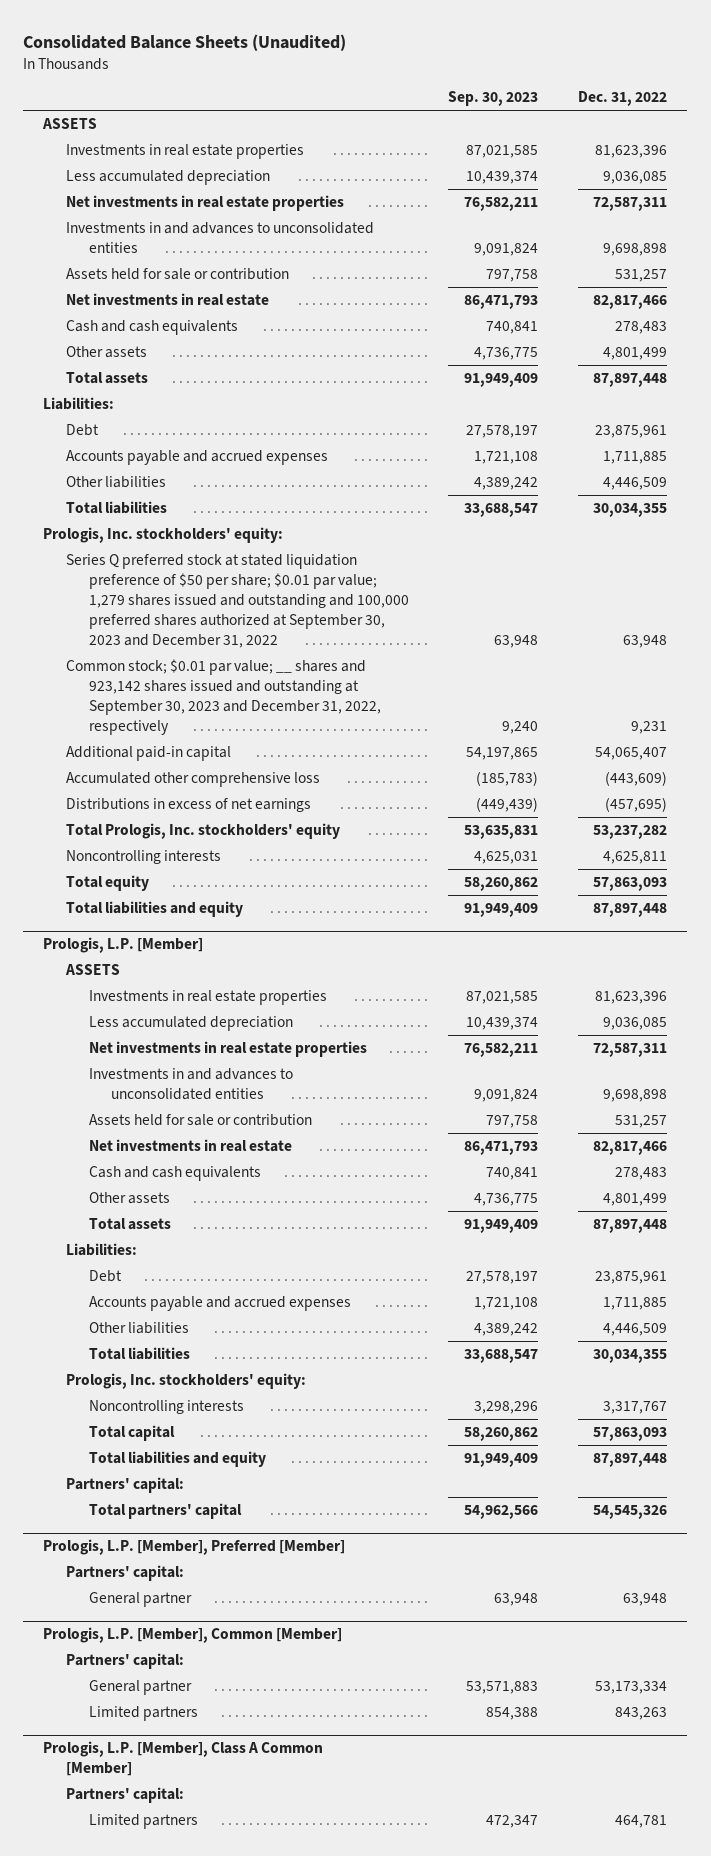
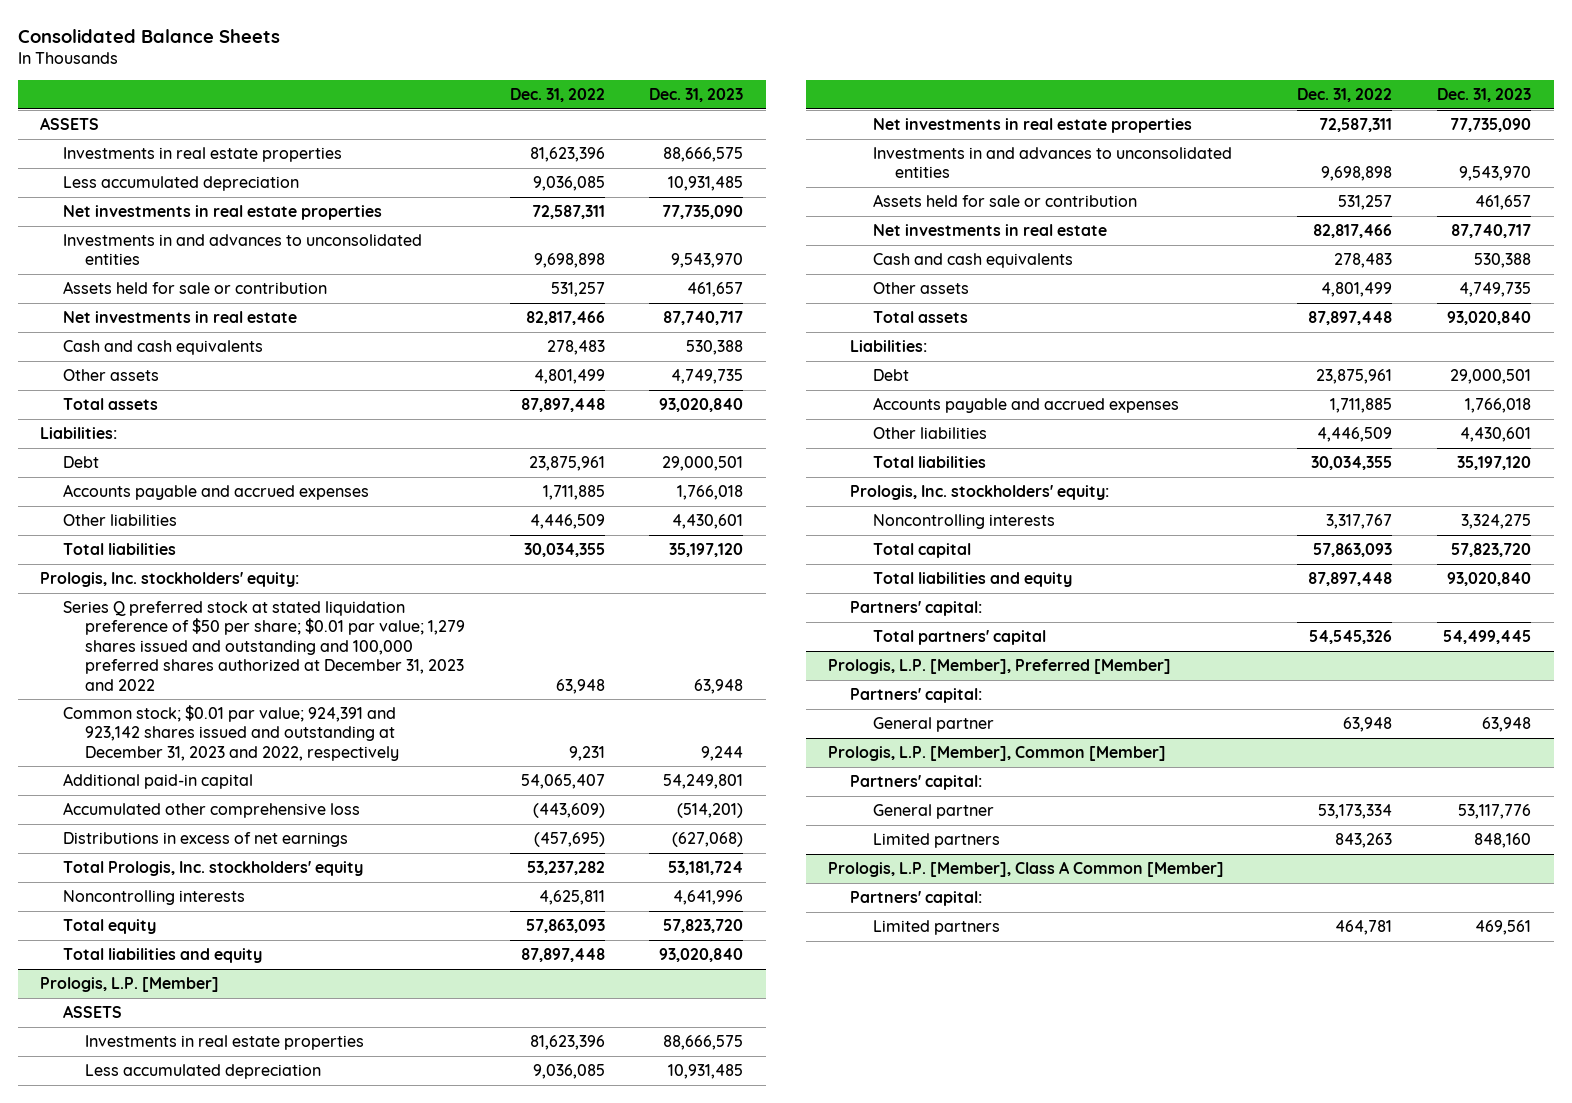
[23,33,347,51] Consolidated Balance Sheets (Unaudited) -> [17,28,280,43] Consolidated Balance Sheets
[448,91,539,107] Sep. 30, 2023 -> none
none -> [649,88,744,103] Dec. 31, 2023
[65,554,409,649] Series Q preferred stock at stated liquidation preference of $50 per share; $0.01 par value; 1,279 shares issued and outstanding and 100,000 preferred shares authorized at September 30, 2023 and December 31, 2022 -> [62,600,466,691] Series Q preferred stock at stated liquidation preference of $50 per share; $0.01 par value; 1,279 shares issued and outstanding and 100,000 preferred shares authorized at December 31, 2023 and 2022
[65,659,381,736] Common stock; $0.01 par value; __ shares and 923,142 shares issued and outstanding at September 30, 2023 and December 31, 2022, respectively -> [62,704,400,761] Common stock; $0.01 par value; 924,391 and 923,142 shares issued and outstanding at December 31, 2023 and 2022, respectively

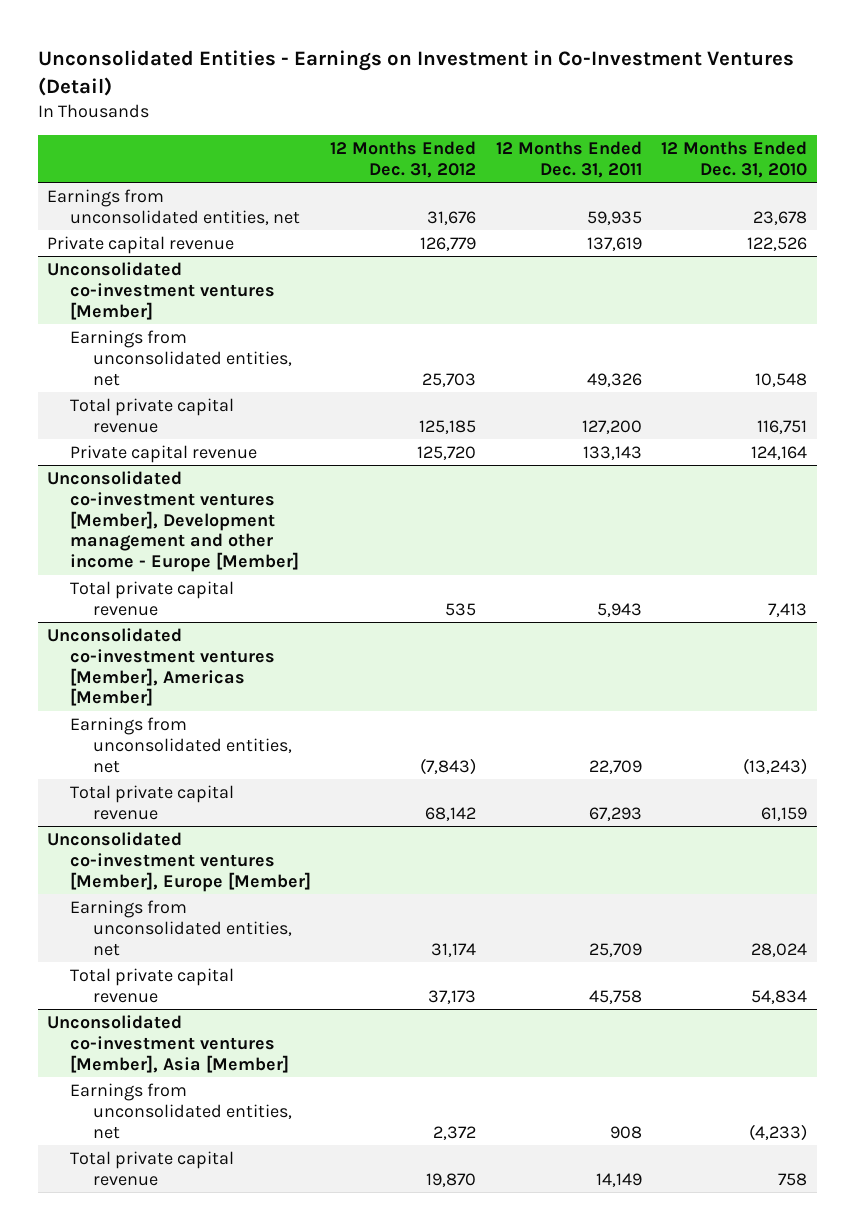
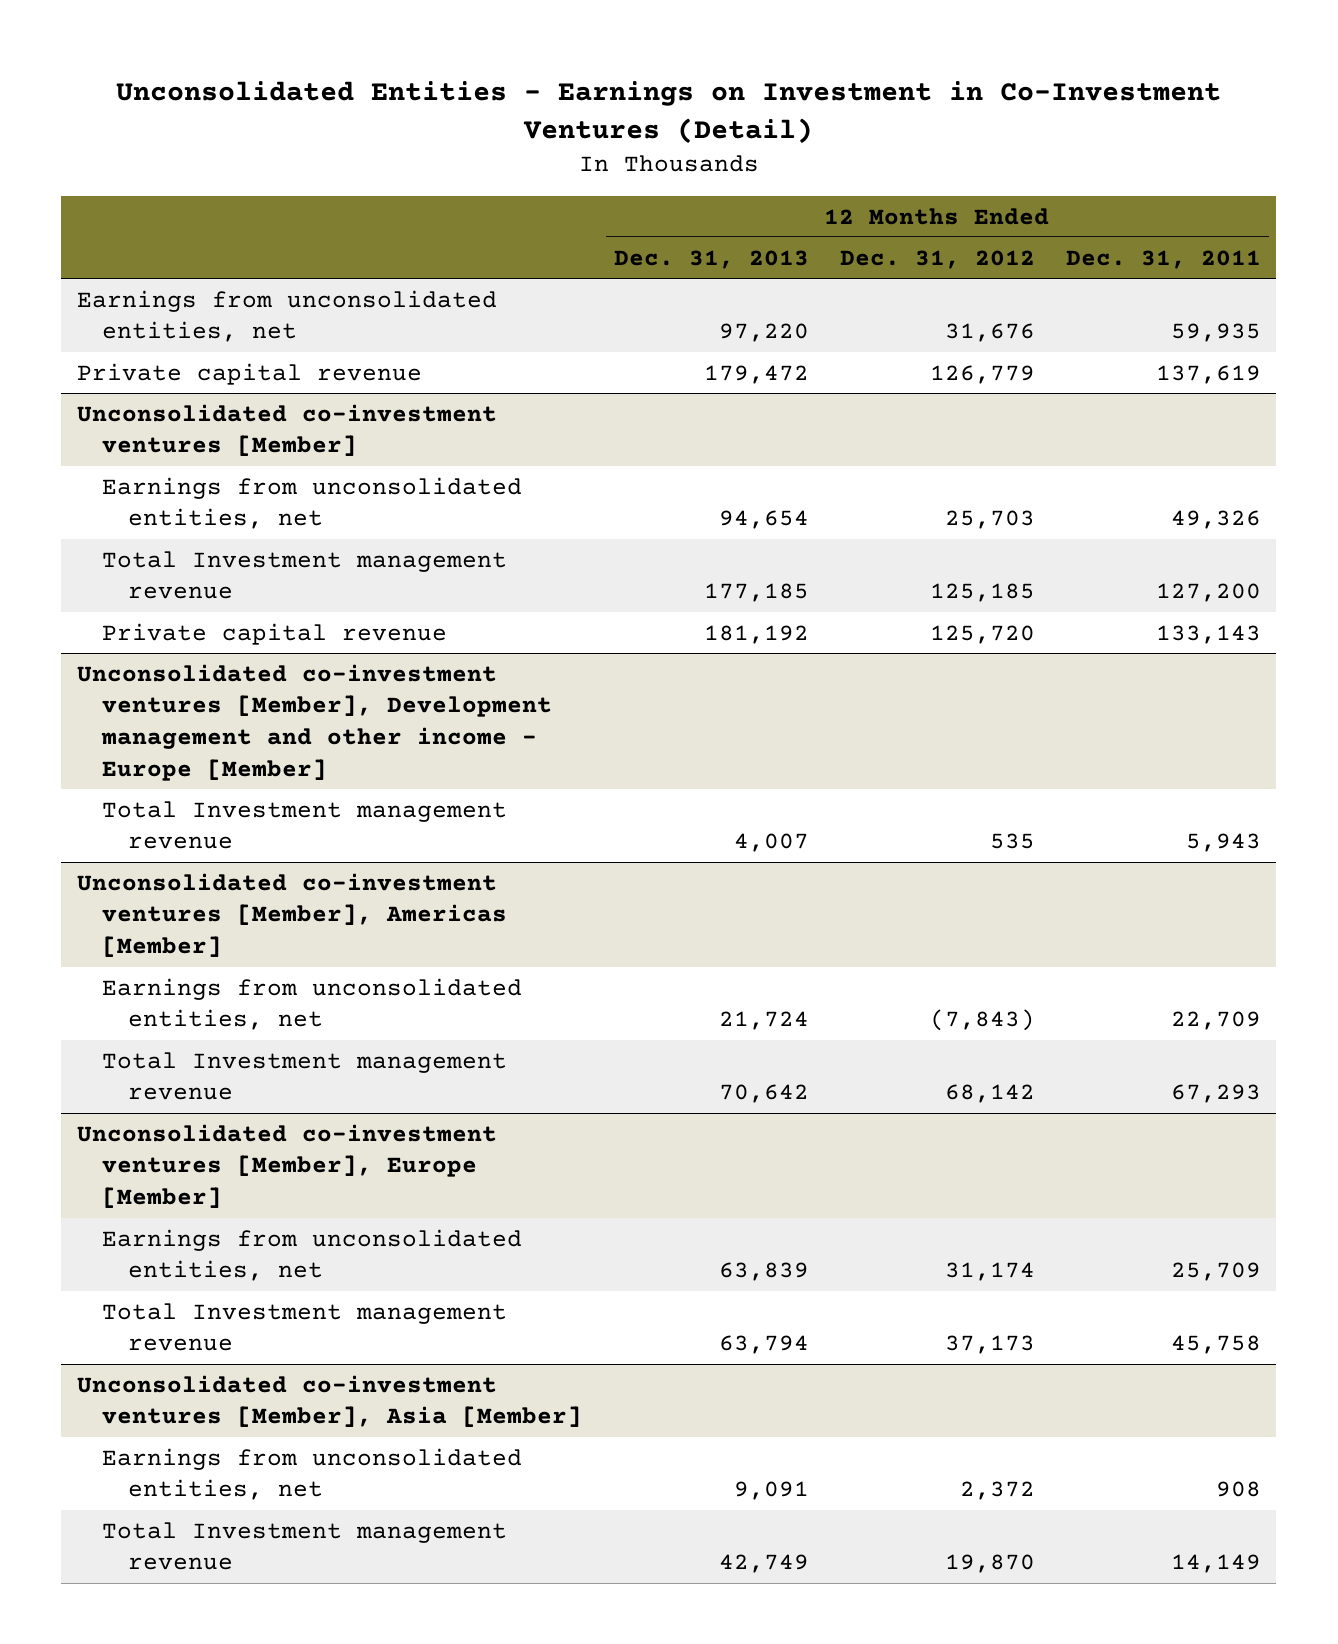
[661,141,808,178] 12 Months Ended Dec. 31, 2010 -> none
none -> [613,249,809,269] Dec. 31, 2013
[70,397,235,433] Total private capital revenue -> [102,550,508,600] Total Investment management revenue
[70,580,235,616] Total private capital revenue -> [102,800,508,850] Total Investment management revenue
[70,784,235,820] Total private capital revenue -> [102,1051,508,1101] Total Investment management revenue
[70,967,235,1003] Total private capital revenue -> [102,1302,508,1352] Total Investment management revenue
[70,1150,235,1186] Total private capital revenue -> [102,1521,508,1571] Total Investment management revenue

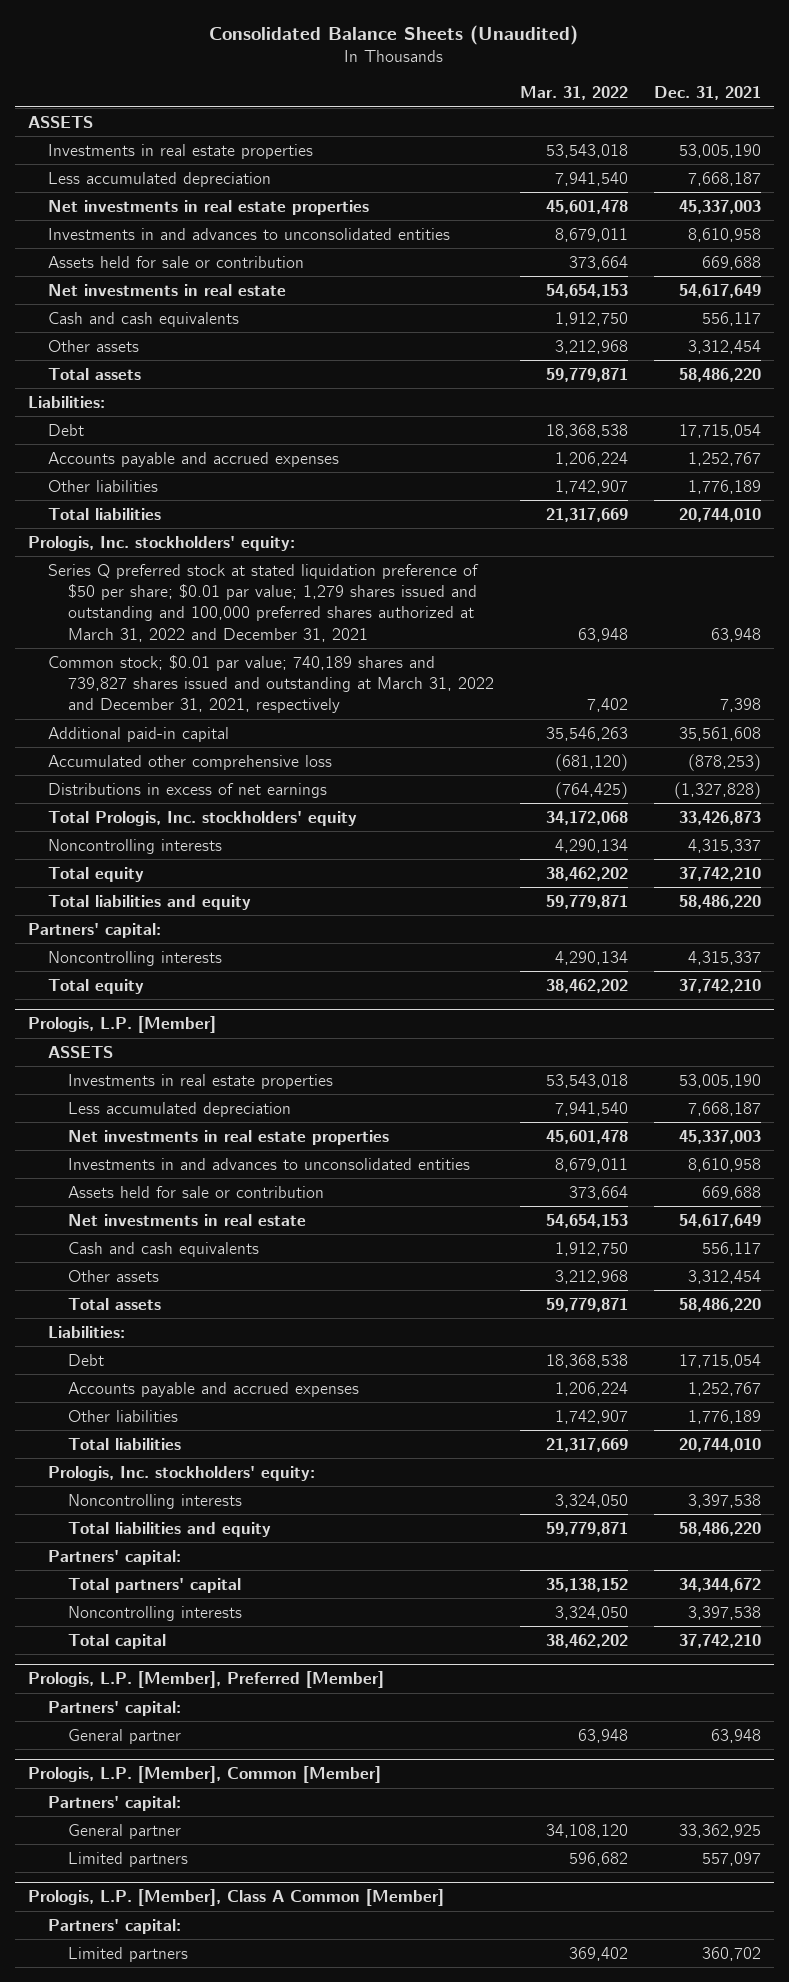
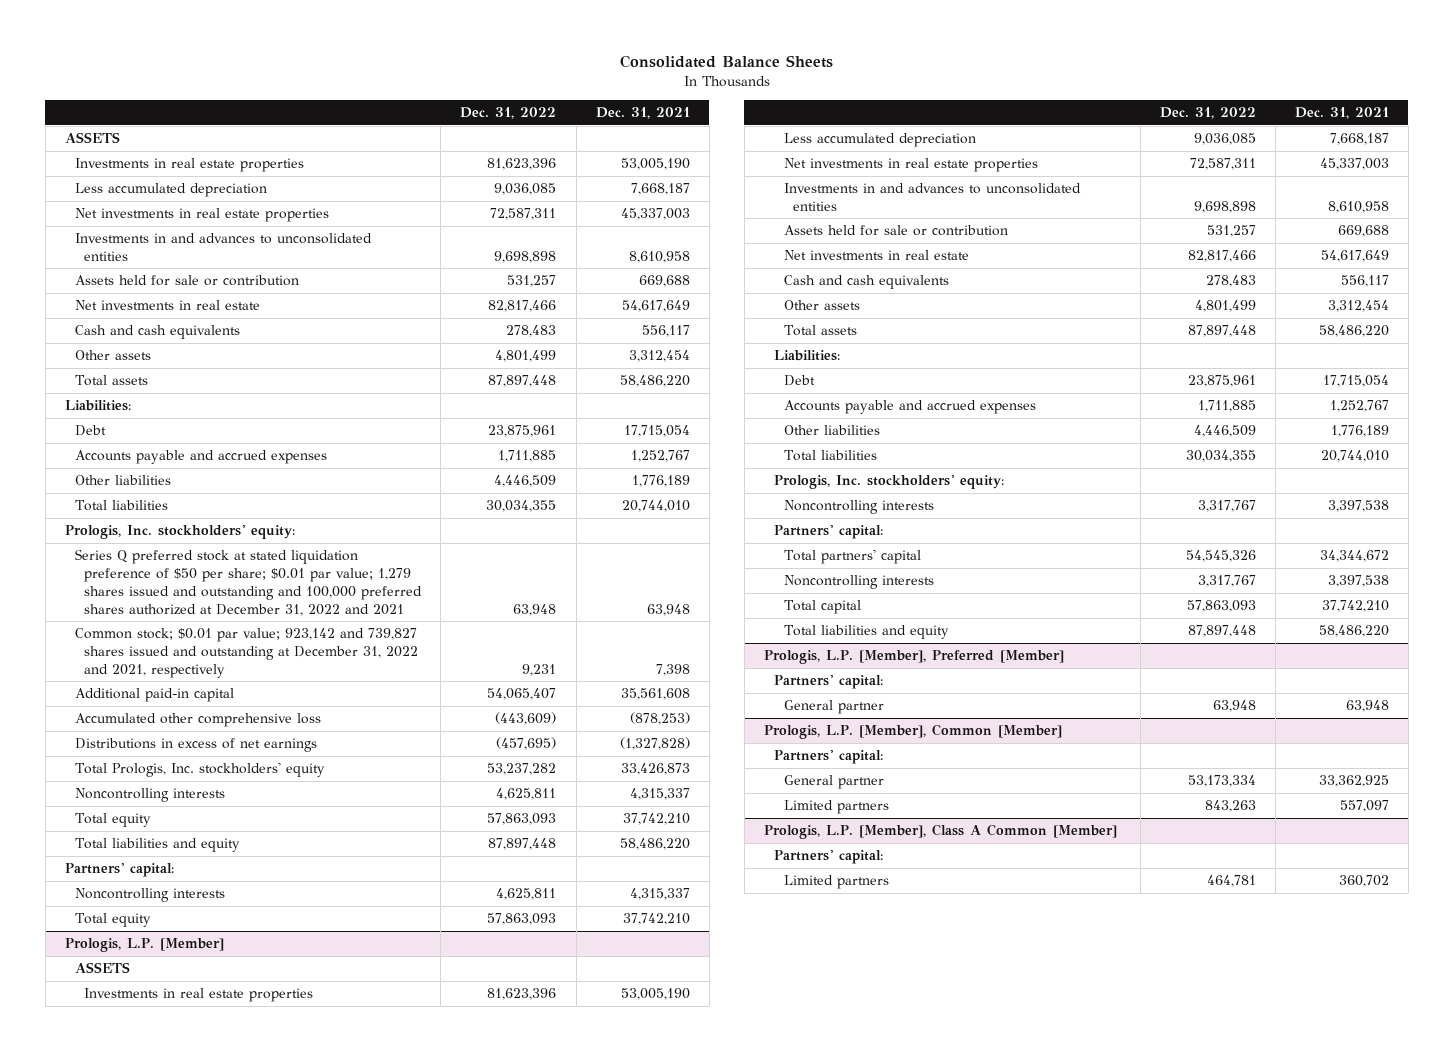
[209,24,579,45] Consolidated Balance Sheets (Unaudited) -> [619,54,833,68] Consolidated Balance Sheets
[519,86,628,101] Mar. 31, 2022 -> none
none -> [460,107,557,120] Dec. 31, 2022
[47,563,479,642] Series Q preferred stock at stated liquidation preference of $50 per share; $0.01 par value; 1,279 shares issued and outstanding and 100,000 preferred shares authorized at March 31, 2022 and December 31, 2021 -> [74,549,423,617] Series Q preferred stock at stated liquidation preference of $50 per share; $0.01 par value; 1,279 shares issued and outstanding and 100,000 preferred shares authorized at December 31, 2022 and 2021
[47,654,494,714] Common stock; $0.01 par value; 740,189 shares and 739,827 shares issued and outstanding at March 31, 2022 and December 31, 2021, respectively -> [74,628,419,679] Common stock; $0.01 par value; 923,142 and 739,827 shares issued and outstanding at December 31, 2022 and 2021, respectively
[67,1521,271,1537] Total liabilities and equity -> [783,625,949,640] Total liabilities and equity

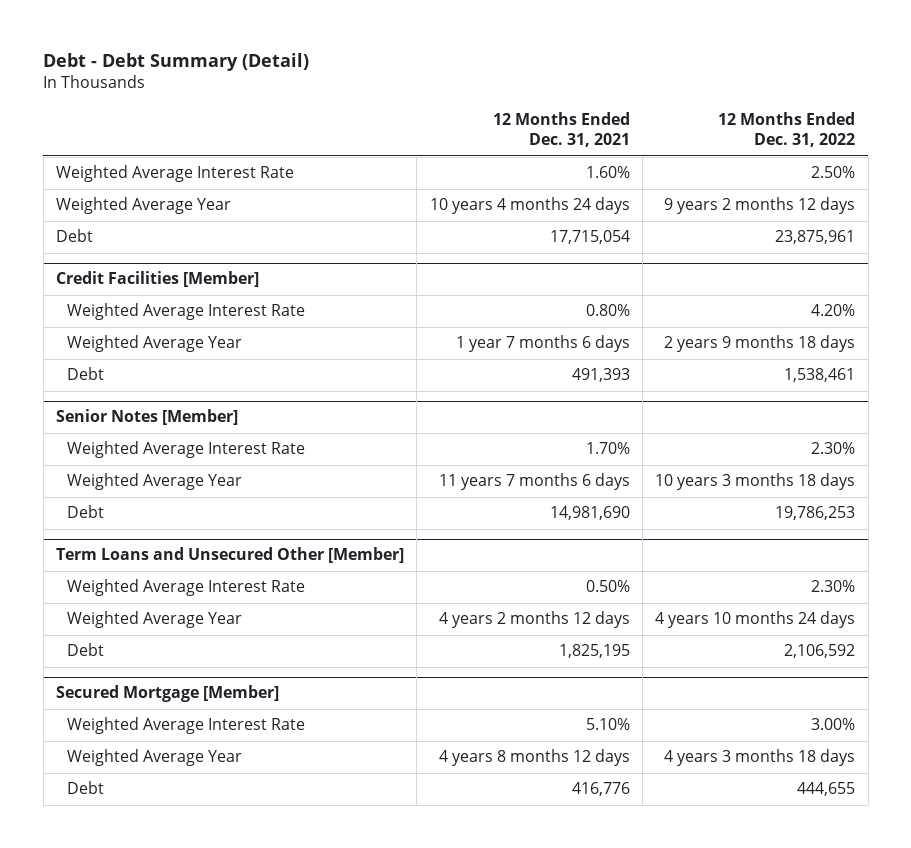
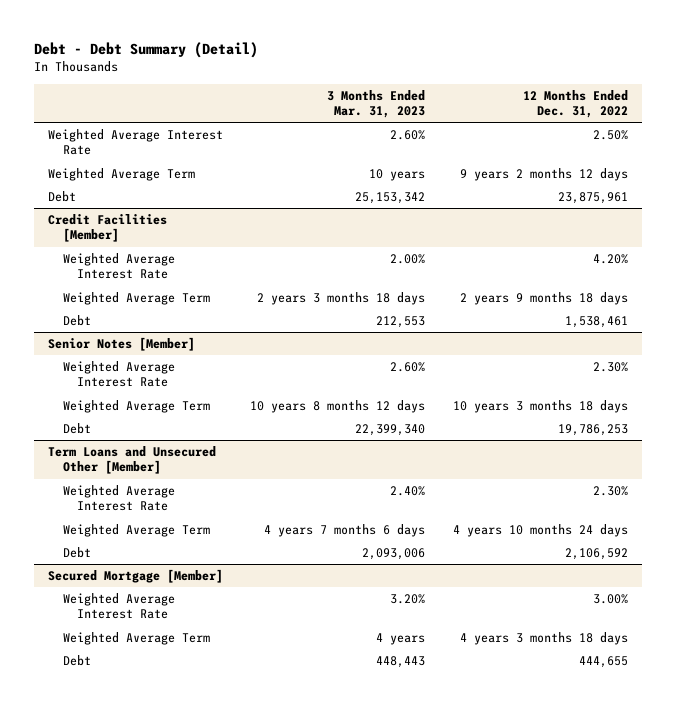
[492,112,630,148] 12 Months Ended Dec. 31, 2021 -> none
none -> [327,89,426,118] 3 Months Ended Mar. 31, 2023
[55,197,231,215] Weighted Average Year -> [47,168,195,182] Weighted Average Term
[66,335,242,353] Weighted Average Year -> [62,292,210,306] Weighted Average Term
[66,473,242,491] Weighted Average Year -> [62,400,210,414] Weighted Average Term
[66,611,242,629] Weighted Average Year -> [62,524,210,538] Weighted Average Term
[66,749,242,767] Weighted Average Year -> [62,632,210,646] Weighted Average Term

